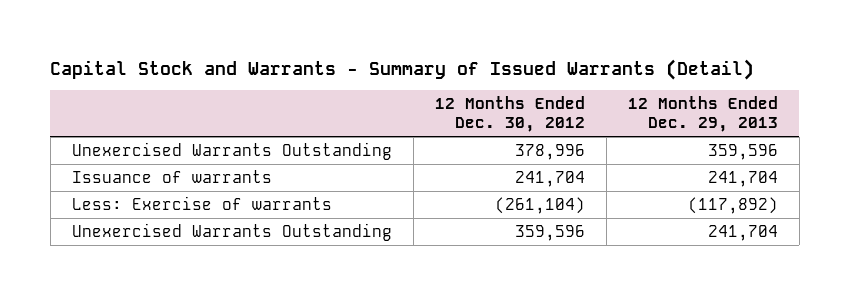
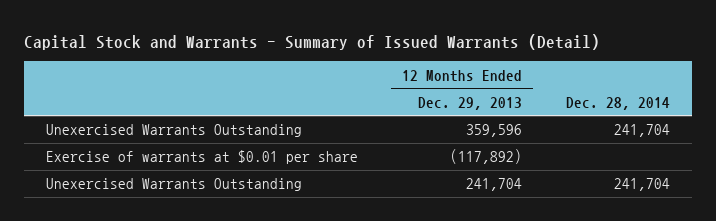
[434,96,585,133] 12 Months Ended Dec. 30, 2012 -> none
none -> [566,96,671,110] Dec. 28, 2014
[71,170,272,184] Issuance of warrants -> none
[71,196,332,211] Less: Exercise of warrants -> [45,150,358,165] Exercise of warrants at $0.01 per share

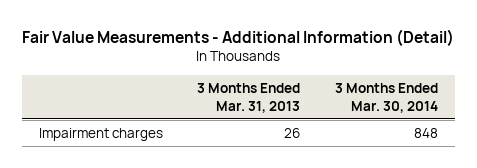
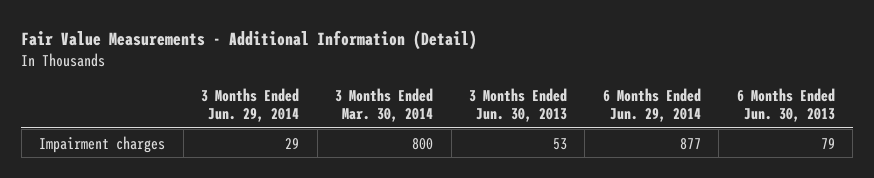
[197,82,301,113] 3 Months Ended Mar. 31, 2013 -> none
none -> [201,87,300,122] 3 Months Ended Jun. 29, 2014
none -> [468,87,567,122] 3 Months Ended Jun. 30, 2013
none -> [602,87,701,122] 6 Months Ended Jun. 29, 2014
none -> [736,87,835,122] 6 Months Ended Jun. 30, 2013
[413,127,438,138] 848 -> [412,137,434,150] 800

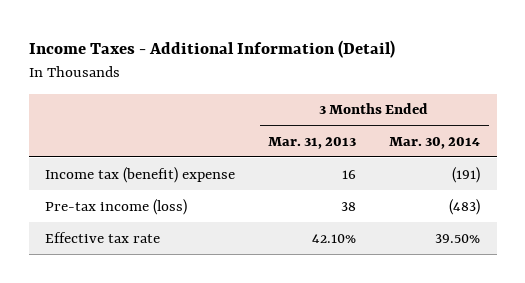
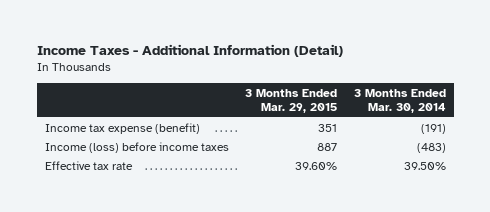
[268,136,357,149] Mar. 31, 2013 -> none
none -> [245,89,338,113] 3 Months Ended Mar. 29, 2015
[45,166,236,183] Income tax (benefit) expense -> [44,122,200,134] Income tax expense (benefit)
[45,198,188,215] Pre-tax income (loss) -> [44,141,229,153] Income (loss) before income taxes

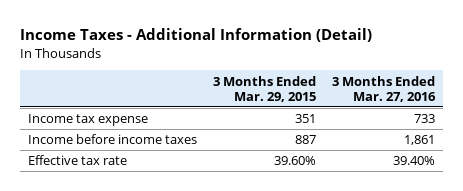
[353,89,446,113] 3 Months Ended Mar. 30, 2014 -> none
none -> [332,75,437,102] 3 Months Ended Mar. 27, 2016
[44,122,200,134] Income tax expense (benefit) -> [28,114,149,127] Income tax expense
[44,141,229,153] Income (loss) before income taxes -> [28,134,198,145] Income before income taxes

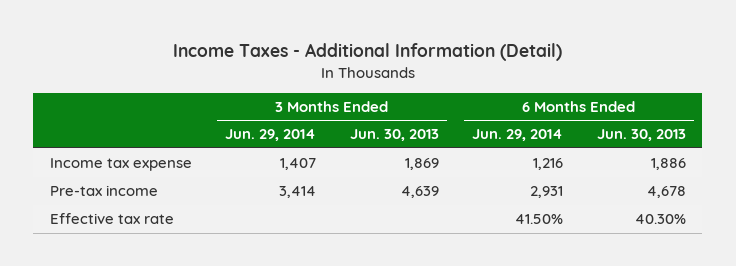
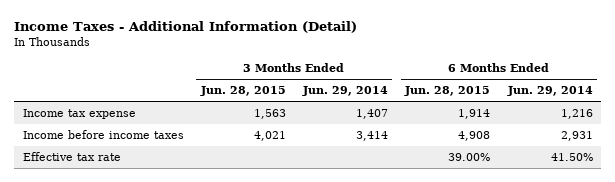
[349,129,439,142] Jun. 30, 2013 -> none
[596,129,686,142] Jun. 30, 2013 -> none
none -> [199,86,286,97] Jun. 28, 2015
none -> [404,86,491,97] Jun. 28, 2015
[50,185,159,197] Pre-tax income -> [22,129,184,139] Income before income taxes

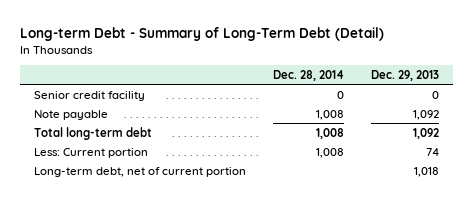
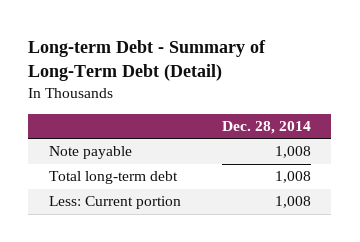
[371,69,440,81] Dec. 29, 2013 -> none
[33,90,145,101] Senior credit facility -> none
[33,166,246,177] Long-term debt, net of current portion -> none

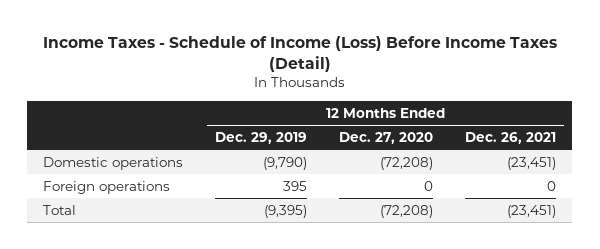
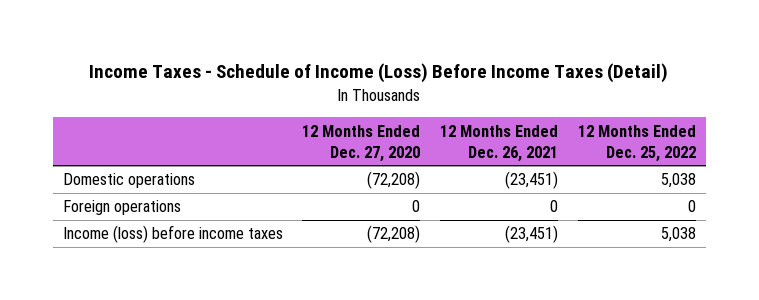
[215,131,308,144] Dec. 29, 2019 -> none
none -> [577,124,696,162] 12 Months Ended Dec. 25, 2022
[43,204,77,215] Total -> [62,225,283,244] Income (loss) before income taxes

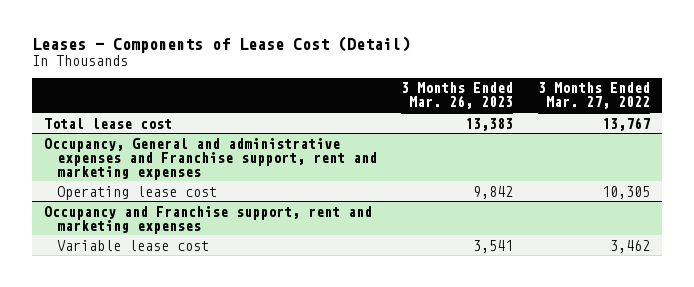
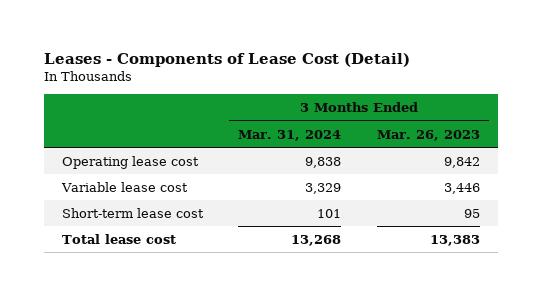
[537,82,650,110] 3 Months Ended Mar. 27, 2022 -> none
none -> [238,129,342,141] Mar. 31, 2024
[44,137,377,180] Occupancy, General and administrative expenses and Franchise support, rent and marketing expenses -> none
[44,205,373,234] Occupancy and Franchise support, rent and marketing expenses -> none
[473,239,514,253] 3,541 -> [444,182,481,194] 3,446
none -> [61,207,204,218] Short-term lease cost
[44,117,173,129] Total lease cost -> [61,233,176,244] Total lease cost

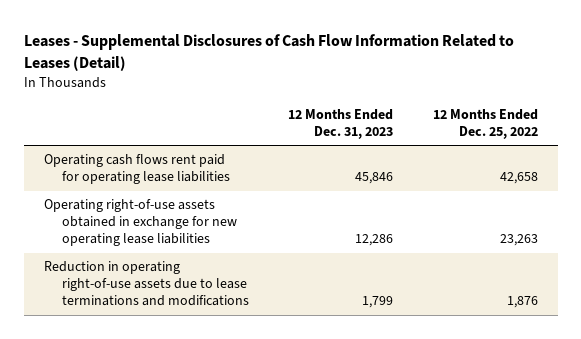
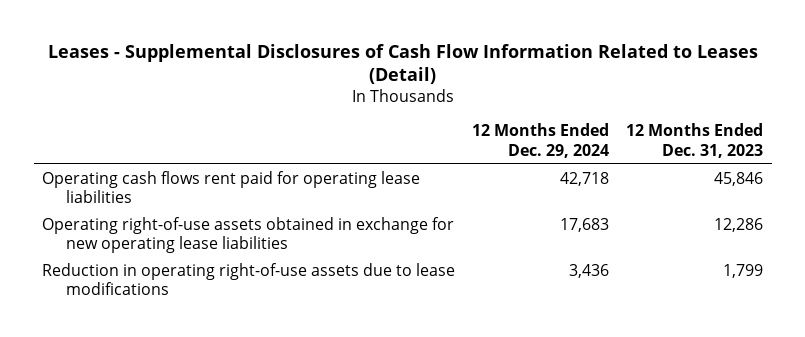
[432,109,538,140] 12 Months Ended Dec. 25, 2022 -> none
none -> [472,123,610,158] 12 Months Ended Dec. 29, 2024
[43,261,249,307] Reduction in operating right-of-use assets due to lease terminations and modifications -> [42,262,456,296] Reduction in operating right-of-use assets due to lease modifications

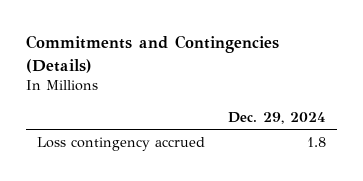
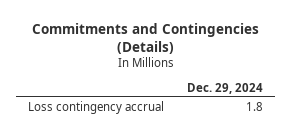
[36,137,205,152] Loss contingency accrued -> [27,100,164,114] Loss contingency accrual

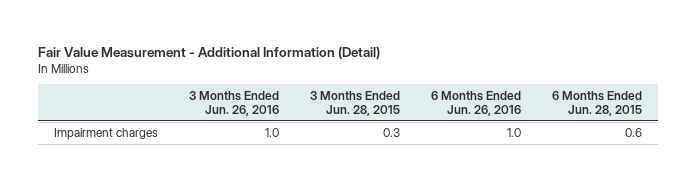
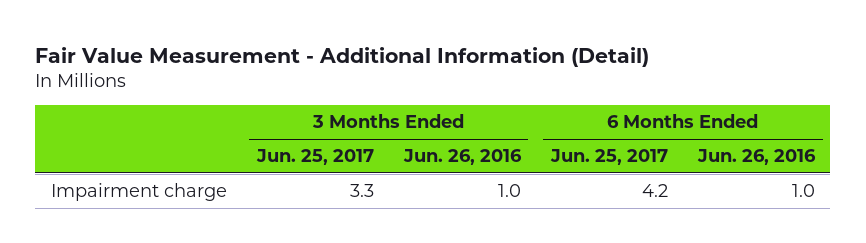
[309,90,400,117] 3 Months Ended Jun. 28, 2015 -> none
[552,90,643,117] 6 Months Ended Jun. 28, 2015 -> none
none -> [255,149,374,166] Jun. 25, 2017
none -> [550,149,669,166] Jun. 25, 2017
[53,128,158,141] Impairment charges -> [50,183,227,202] Impairment charge

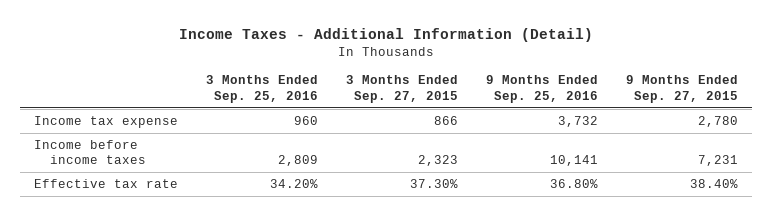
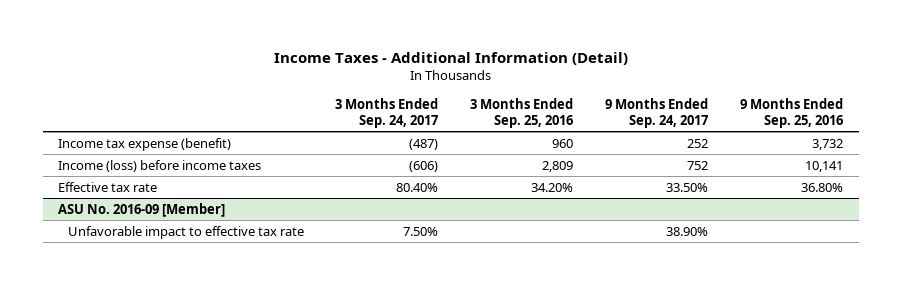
[345,75,458,103] 3 Months Ended Sep. 27, 2015 -> none
[626,75,739,103] 9 Months Ended Sep. 27, 2015 -> none
none -> [335,98,439,128] 3 Months Ended Sep. 24, 2017
none -> [605,98,709,128] 9 Months Ended Sep. 24, 2017
[33,115,178,128] Income tax expense -> [58,137,232,151] Income tax expense (benefit)
[33,139,146,165] Income before income taxes -> [58,159,262,172] Income (loss) before income taxes
none -> [58,202,226,217] ASU No. 2016-09 [Member]
none -> [67,225,304,239] Unfavorable impact to effective tax rate

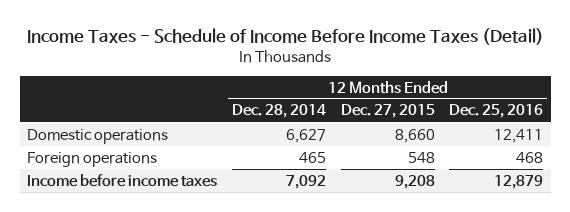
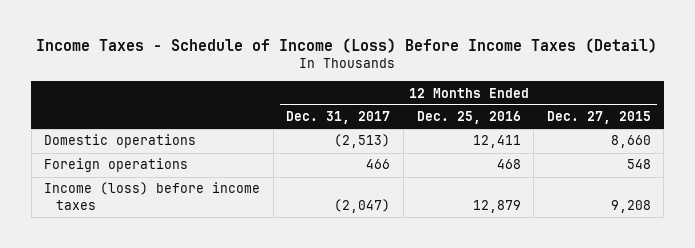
[27,28,545,46] Income Taxes - Schedule of Income Before Income Taxes (Detail) -> [36,38,658,54] Income Taxes - Schedule of Income (Loss) Before Income Taxes (Detail)
[231,104,326,119] Dec. 28, 2014 -> none
none -> [286,111,391,125] Dec. 31, 2017
[26,173,217,187] Income before income taxes -> [44,182,261,210] Income (loss) before income taxes

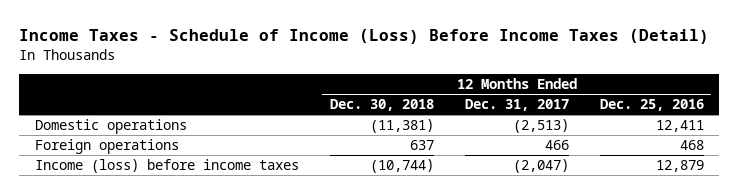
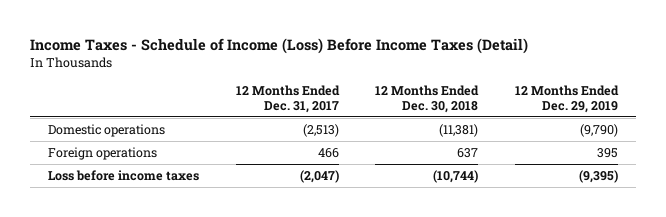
[599,99,704,112] Dec. 25, 2016 -> none
none -> [514,85,619,113] 12 Months Ended Dec. 29, 2019
[34,159,299,174] Income (loss) before income taxes -> [48,169,200,181] Loss before income taxes

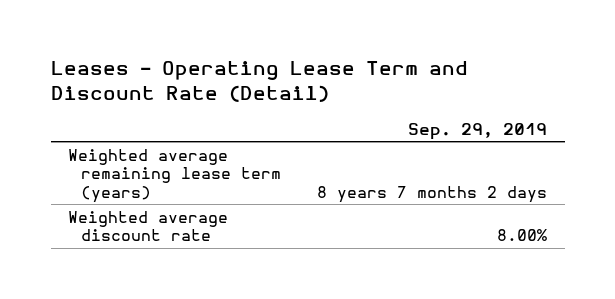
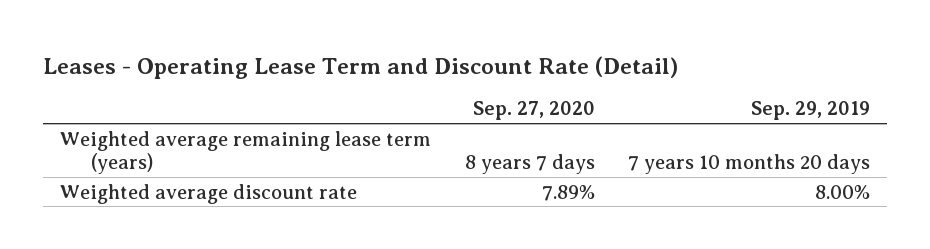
none -> [472,101,595,121] Sep. 27, 2020
[316,185,547,203] 8 years 7 months 2 days -> [628,154,871,175] 7 years 10 months 20 days

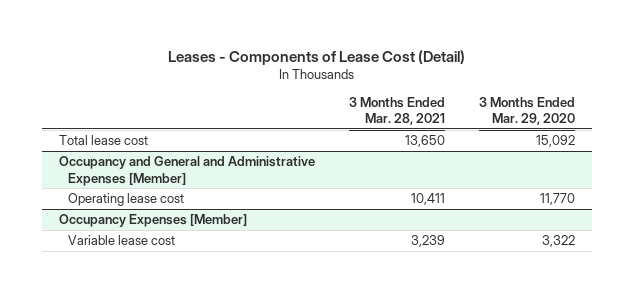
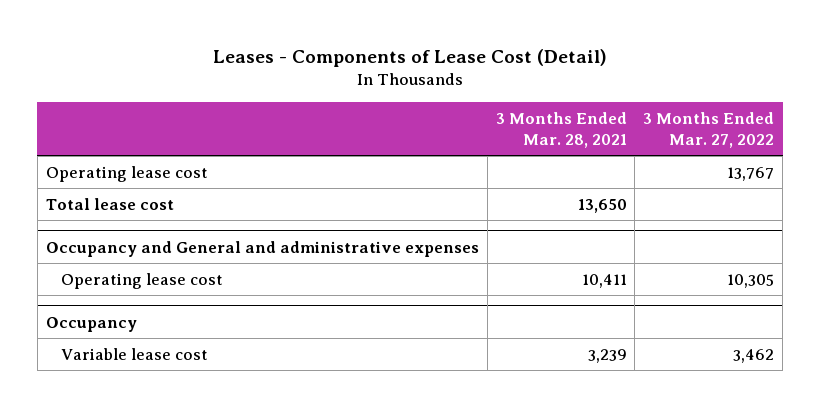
[478,96,575,126] 3 Months Ended Mar. 29, 2020 -> none
none -> [643,111,775,148] 3 Months Ended Mar. 27, 2022
none -> [45,165,208,182] Operating lease cost
[58,155,315,186] Occupancy and General and Administrative Expenses [Member] -> [45,240,479,257] Occupancy and General and administrative expenses
[58,213,247,227] Occupancy Expenses [Member] -> none
none -> [45,316,137,332] Occupancy

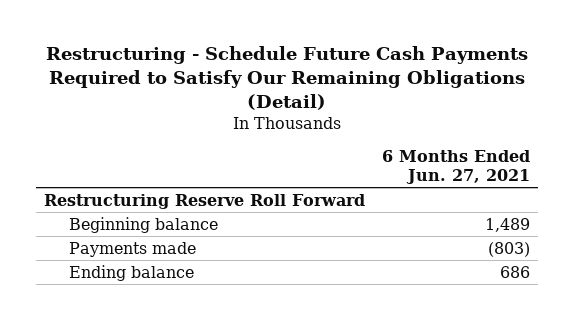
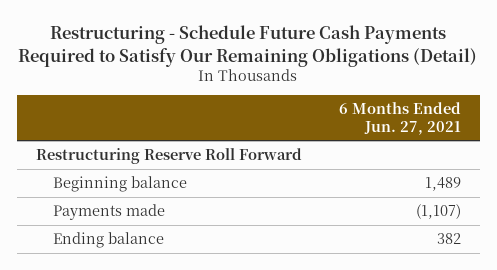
[488,241,531,257] (803) -> [415,204,461,220] (1,107)
[500,265,531,278] 686 -> [436,233,461,245] 382

